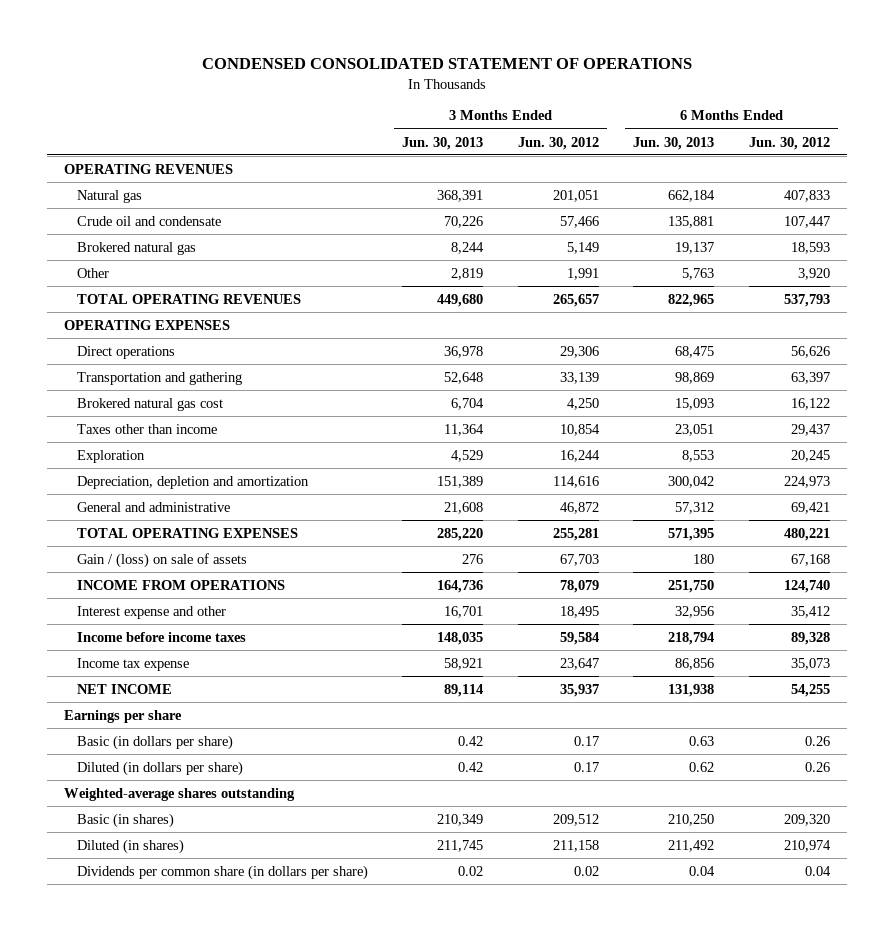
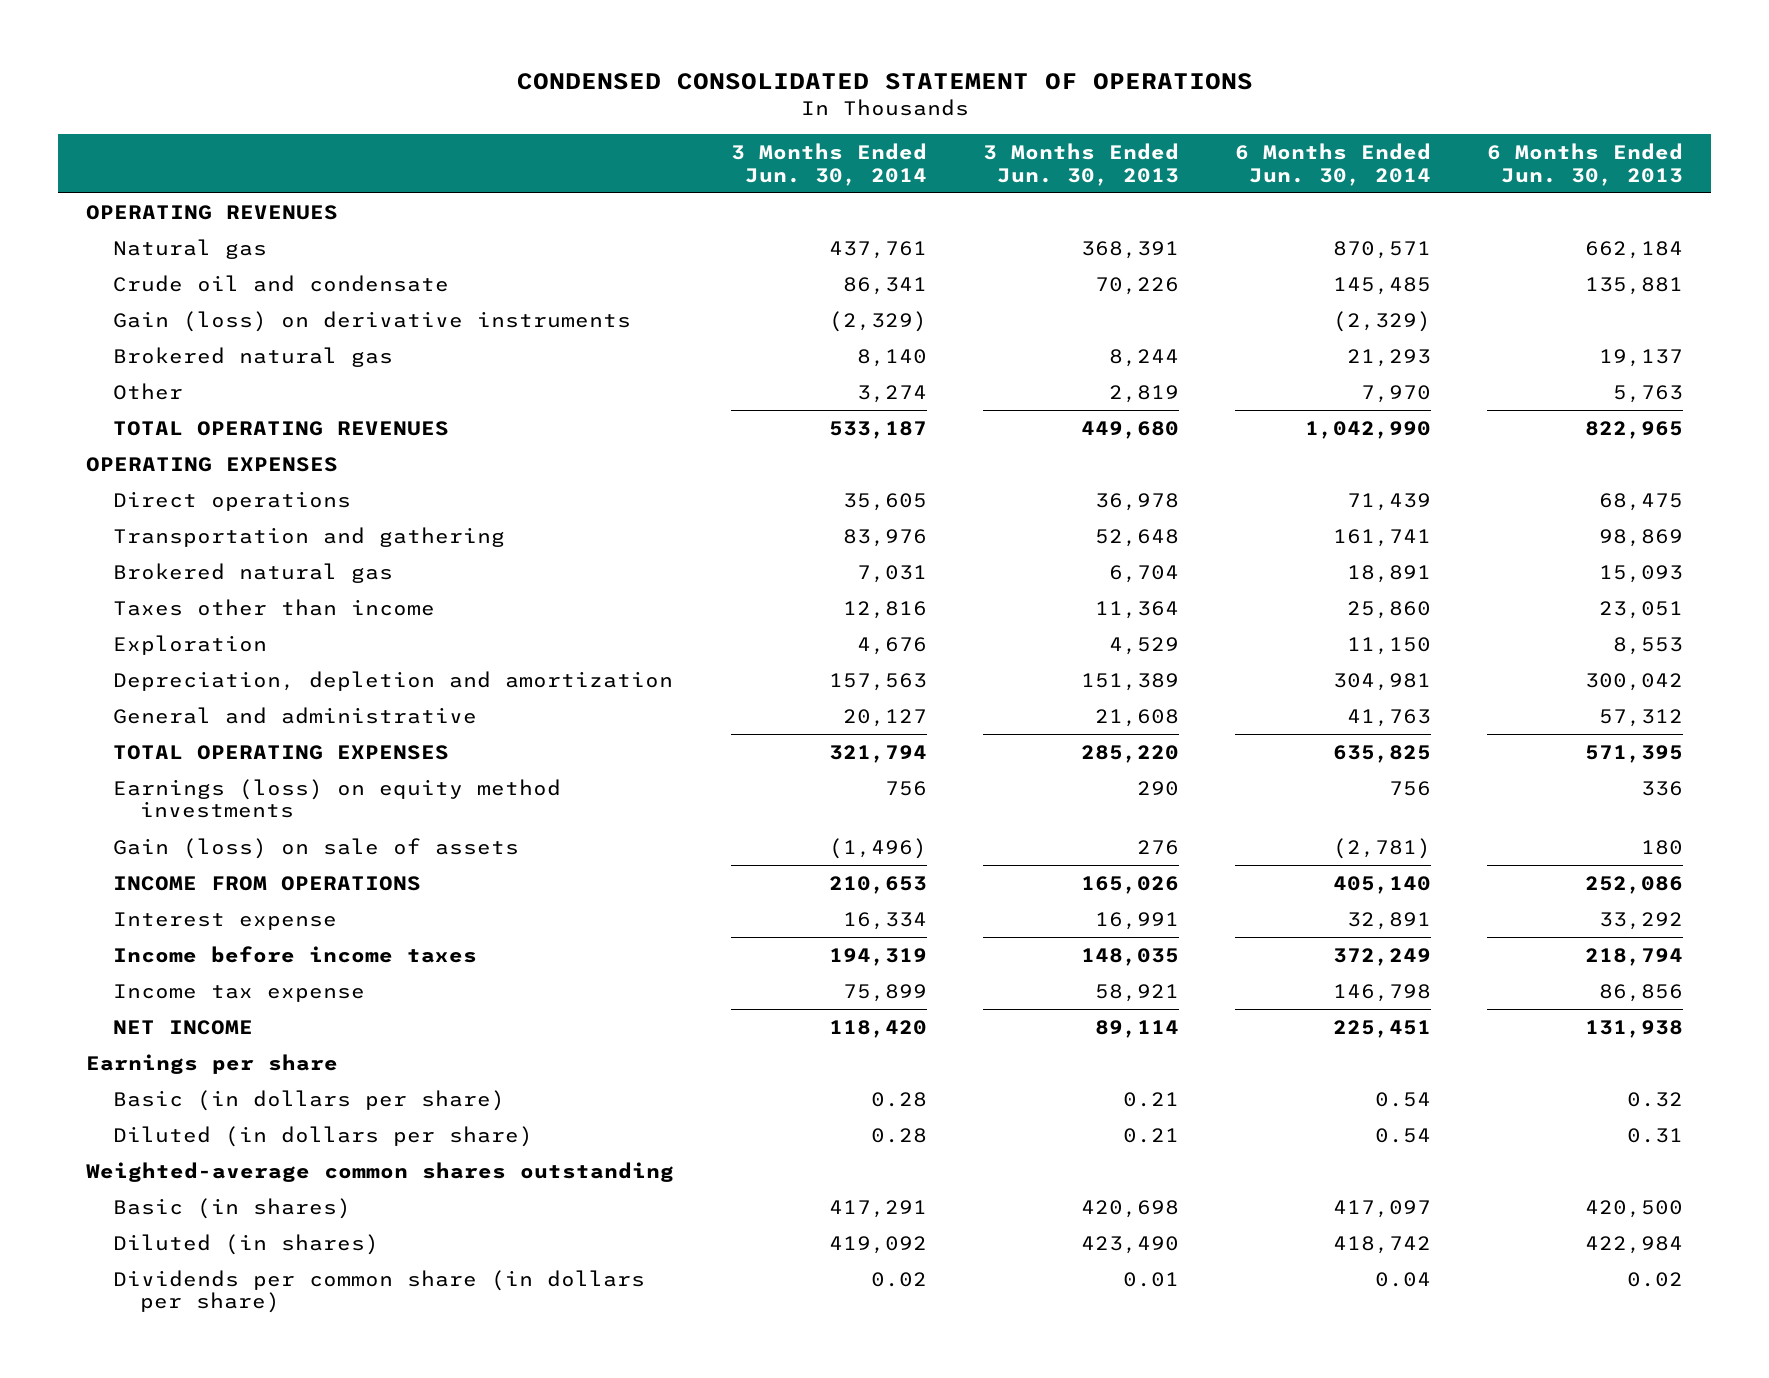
[517,136,599,150] Jun. 30, 2012 -> none
[748,136,830,150] Jun. 30, 2012 -> none
none -> [730,143,927,186] 3 Months Ended Jun. 30, 2014
none -> [1234,143,1431,186] 6 Months Ended Jun. 30, 2014
none -> [113,310,632,332] Gain (loss) on derivative instruments
[76,397,223,411] Brokered natural gas cost -> [113,562,394,583] Brokered natural gas
none -> [113,778,562,819] Earnings (loss) on equity method investments
[76,552,247,568] Gain / (loss) on sale of assets -> [113,837,520,859] Gain (loss) on sale of assets
[437,579,484,593] 164,736 -> [1080,875,1179,894] 165,026
[668,579,715,593] 251,750 -> [1585,875,1684,894] 252,086
[76,605,226,619] Interest expense and other -> [113,911,338,930] Interest expense
[444,605,484,618] 16,701 -> [1094,911,1179,930] 16,991
[675,605,715,618] 32,956 -> [1599,911,1684,930] 33,292
[458,735,484,746] 0.42 -> [1122,1091,1179,1107] 0.21
[689,735,715,746] 0.63 -> [1627,1091,1684,1107] 0.32
[458,761,484,772] 0.42 -> [1122,1127,1179,1143] 0.21
[689,761,715,772] 0.62 -> [1627,1127,1684,1143] 0.31
[64,787,296,801] Weighted-average shares outstanding -> [86,1161,675,1182] Weighted-average common shares outstanding
[437,813,484,826] 210,349 -> [1080,1199,1179,1218] 420,698
[668,813,715,826] 210,250 -> [1585,1199,1684,1218] 420,500
[437,839,484,852] 211,745 -> [1080,1235,1179,1254] 423,490
[668,839,715,852] 211,492 -> [1585,1235,1684,1254] 422,984
[458,865,484,876] 0.02 -> [1122,1271,1179,1287] 0.01
[689,865,716,876] 0.04 -> [1627,1271,1684,1287] 0.02

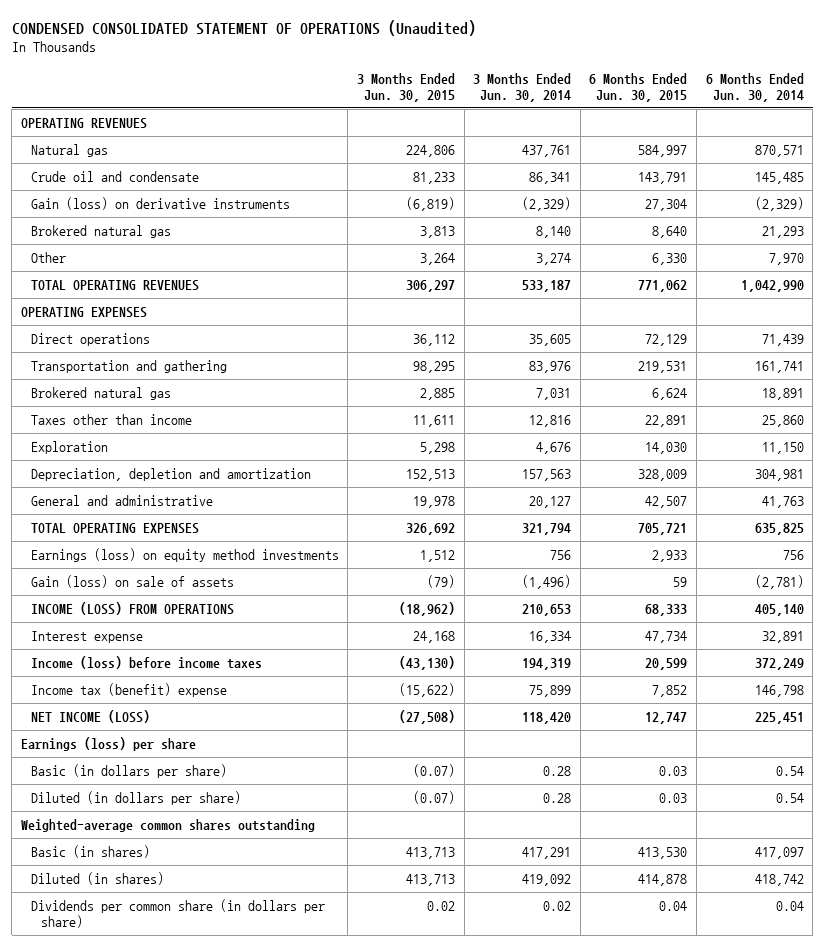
[516,72,1253,90] CONDENSED CONSOLIDATED STATEMENT OF OPERATIONS -> [11,19,476,36] CONDENSED CONSOLIDATED STATEMENT OF OPERATIONS (Unaudited)
[982,143,1179,186] 3 Months Ended Jun. 30, 2013 -> none
[1487,143,1684,186] 6 Months Ended Jun. 30, 2013 -> none
none -> [357,72,456,102] 3 Months Ended Jun. 30, 2015
none -> [589,72,688,102] 6 Months Ended Jun. 30, 2015
[113,875,422,891] INCOME FROM OPERATIONS -> [30,601,234,615] INCOME (LOSS) FROM OPERATIONS
[113,945,478,963] Income before income taxes -> [30,655,262,669] Income (loss) before income taxes
[113,983,366,1002] Income tax expense -> [30,682,227,697] Income tax (benefit) expense
[113,1019,254,1035] NET INCOME -> [30,709,150,723] NET INCOME (LOSS)
[86,1053,339,1074] Earnings per share -> [20,736,196,751] Earnings (loss) per share

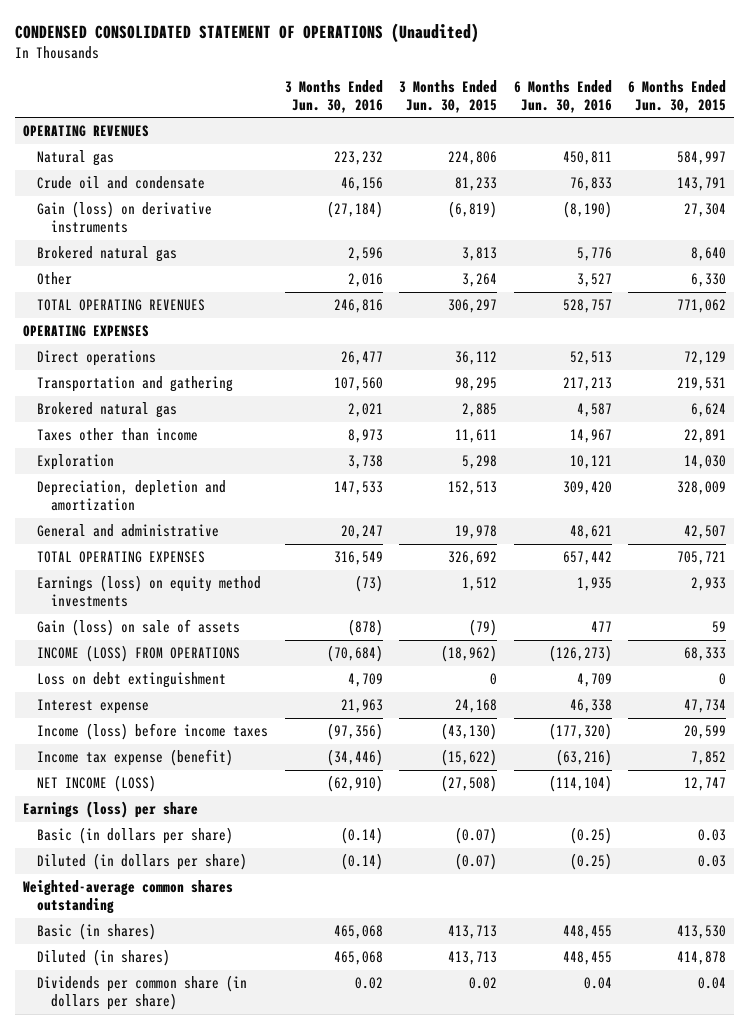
[473,72,572,102] 3 Months Ended Jun. 30, 2014 -> none
[705,72,804,102] 6 Months Ended Jun. 30, 2014 -> none
none -> [284,79,383,113] 3 Months Ended Jun. 30, 2016
none -> [513,79,612,113] 6 Months Ended Jun. 30, 2016
none -> [36,672,226,689] Loss on debt extinguishment
[30,682,227,697] Income tax (benefit) expense -> [36,749,233,767] Income tax expense (benefit)

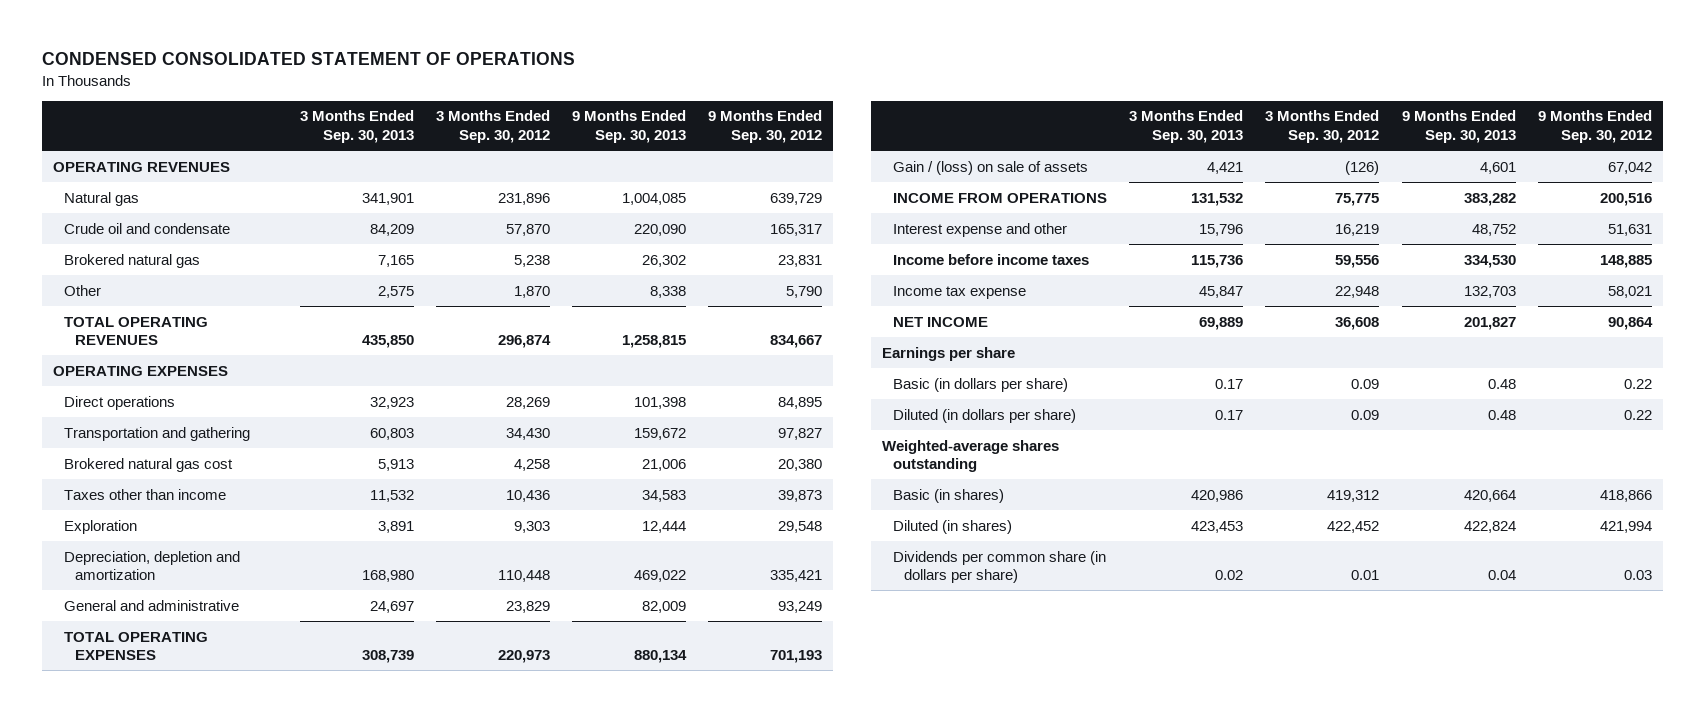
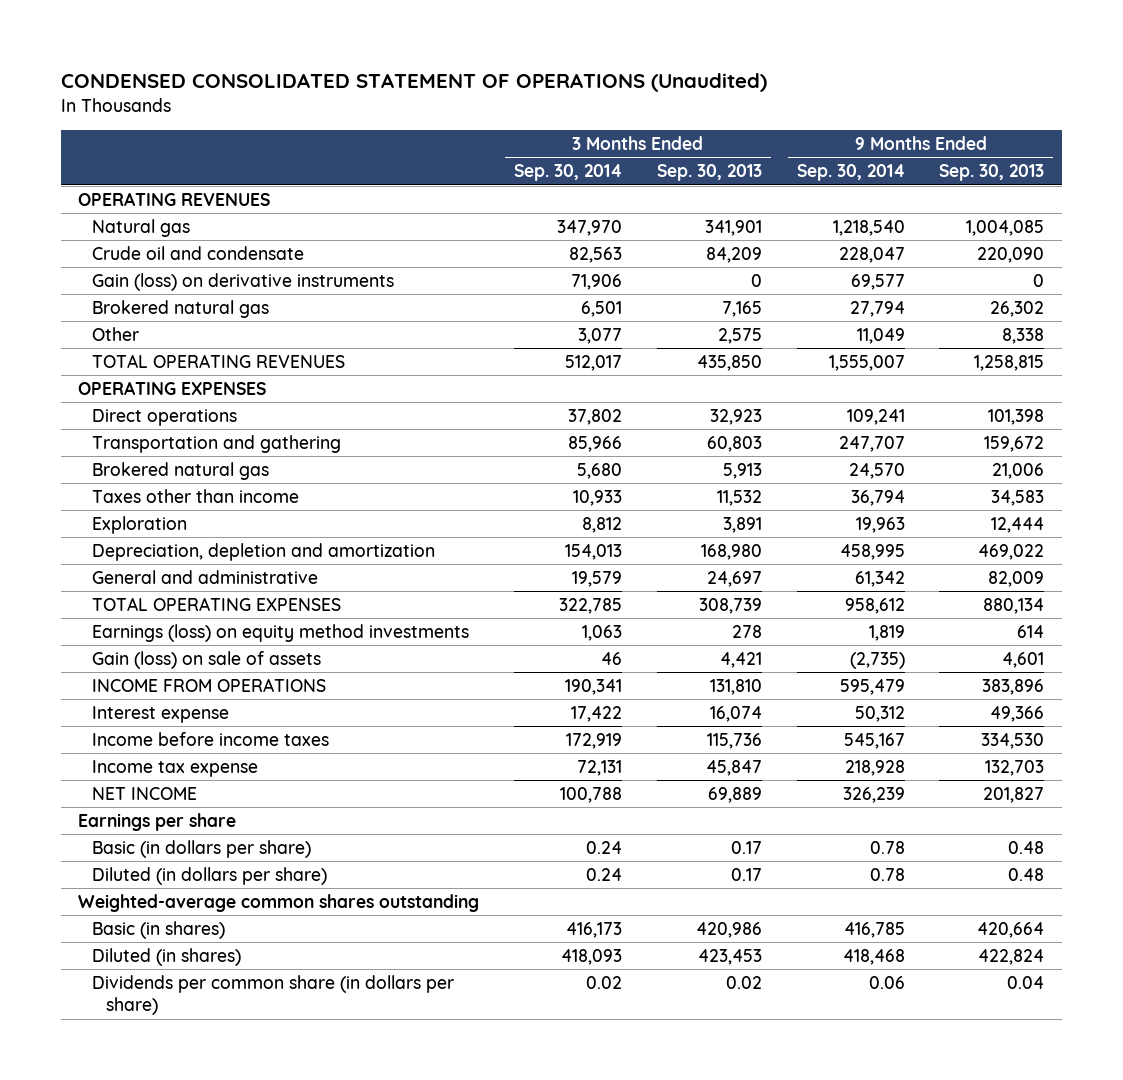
[41,52,575,66] CONDENSED CONSOLIDATED STATEMENT OF OPERATIONS -> [60,73,767,93] CONDENSED CONSOLIDATED STATEMENT OF OPERATIONS (Unaudited)
[435,110,550,144] 3 Months Ended Sep. 30, 2012 -> none
[708,110,823,144] 9 Months Ended Sep. 30, 2012 -> none
none -> [514,164,623,182] Sep. 30, 2014
none -> [796,164,905,182] Sep. 30, 2014
none -> [92,273,395,292] Gain (loss) on derivative instruments
[63,457,233,472] Brokered natural gas cost -> [92,462,270,481] Brokered natural gas
none -> [92,624,470,643] Earnings (loss) on equity method investments
[893,160,1089,175] Gain / (loss) on sale of assets -> [92,651,322,670] Gain (loss) on sale of assets
[1191,192,1244,206] 131,532 -> [709,679,762,696] 131,810
[1463,192,1516,206] 383,282 -> [982,679,1045,696] 383,896
[893,222,1068,237] Interest expense and other -> [92,706,230,724] Interest expense
[1199,223,1244,236] 15,796 -> [709,706,762,723] 16,074
[1471,223,1516,236] 48,752 -> [990,706,1045,723] 49,366
[882,439,1060,473] Weighted-average shares outstanding -> [78,894,480,913] Weighted-average common shares outstanding

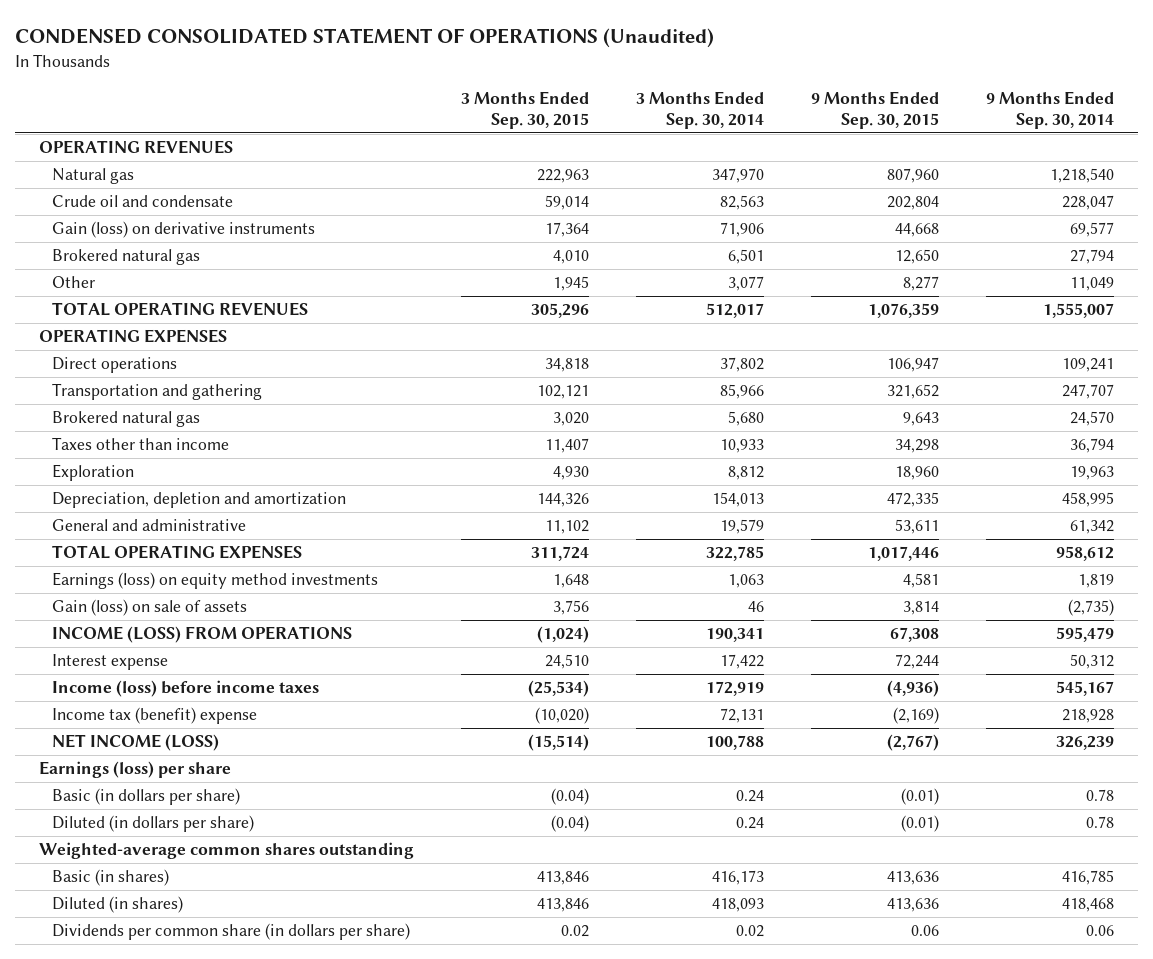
[656,164,762,182] Sep. 30, 2013 -> none
[939,164,1045,182] Sep. 30, 2013 -> none
none -> [461,90,590,129] 3 Months Ended Sep. 30, 2015
none -> [811,90,940,129] 9 Months Ended Sep. 30, 2015
[92,678,327,693] INCOME FROM OPERATIONS -> [52,626,353,644] INCOME (LOSS) FROM OPERATIONS
[92,732,330,747] Income before income taxes -> [52,680,320,698] Income (loss) before income taxes
[92,760,259,778] Income tax expense -> [52,707,258,725] Income tax (benefit) expense
[92,787,198,801] NET INCOME -> [52,734,220,752] NET INCOME (LOSS)
[78,813,237,832] Earnings per share -> [39,761,232,779] Earnings (loss) per share

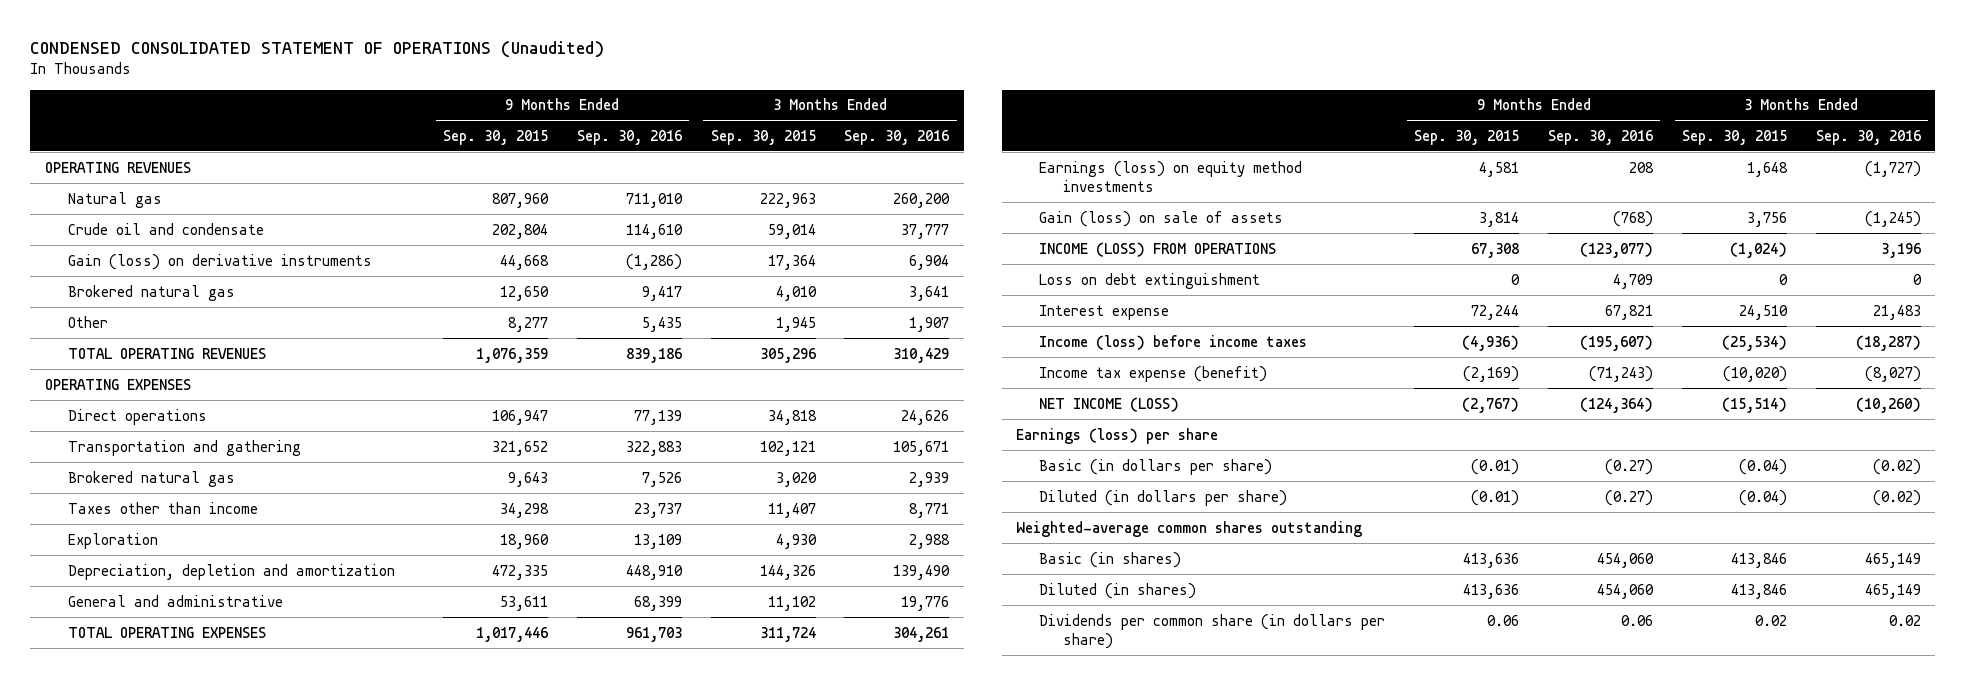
[636,90,765,129] 3 Months Ended Sep. 30, 2014 -> none
[986,90,1115,129] 9 Months Ended Sep. 30, 2014 -> none
none -> [576,129,682,145] Sep. 30, 2016
none -> [844,129,950,145] Sep. 30, 2016
none -> [1039,272,1261,289] Loss on debt extinguishment
[52,707,258,725] Income tax (benefit) expense -> [1039,365,1268,382] Income tax expense (benefit)

